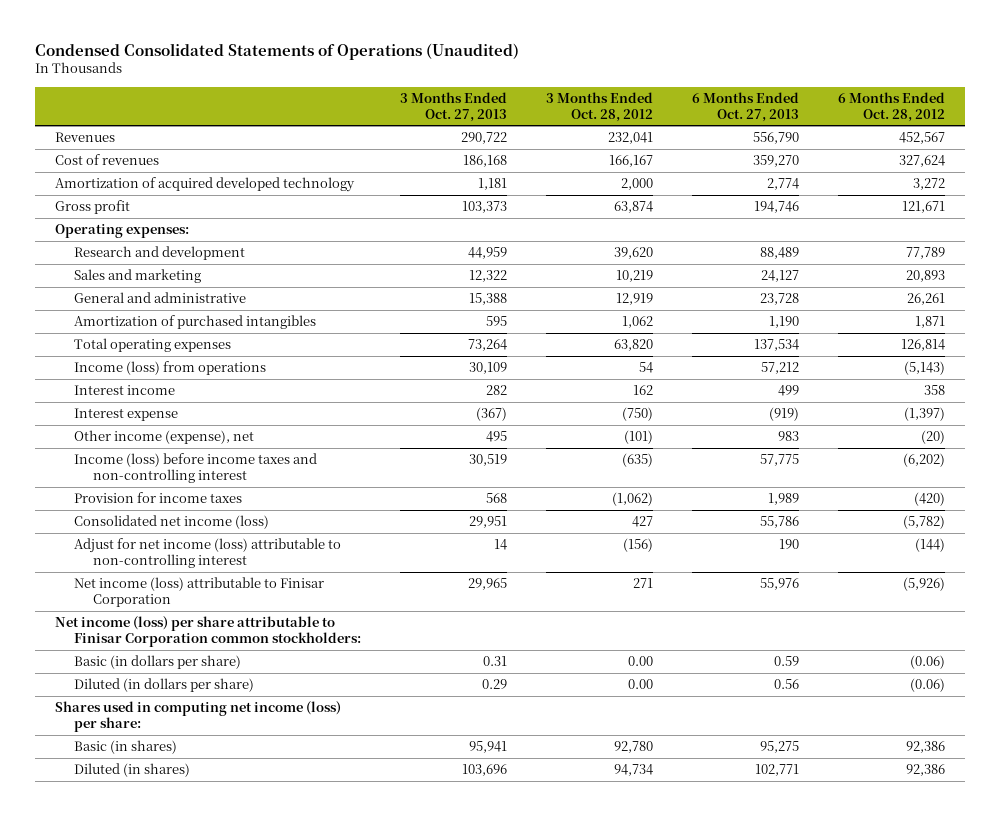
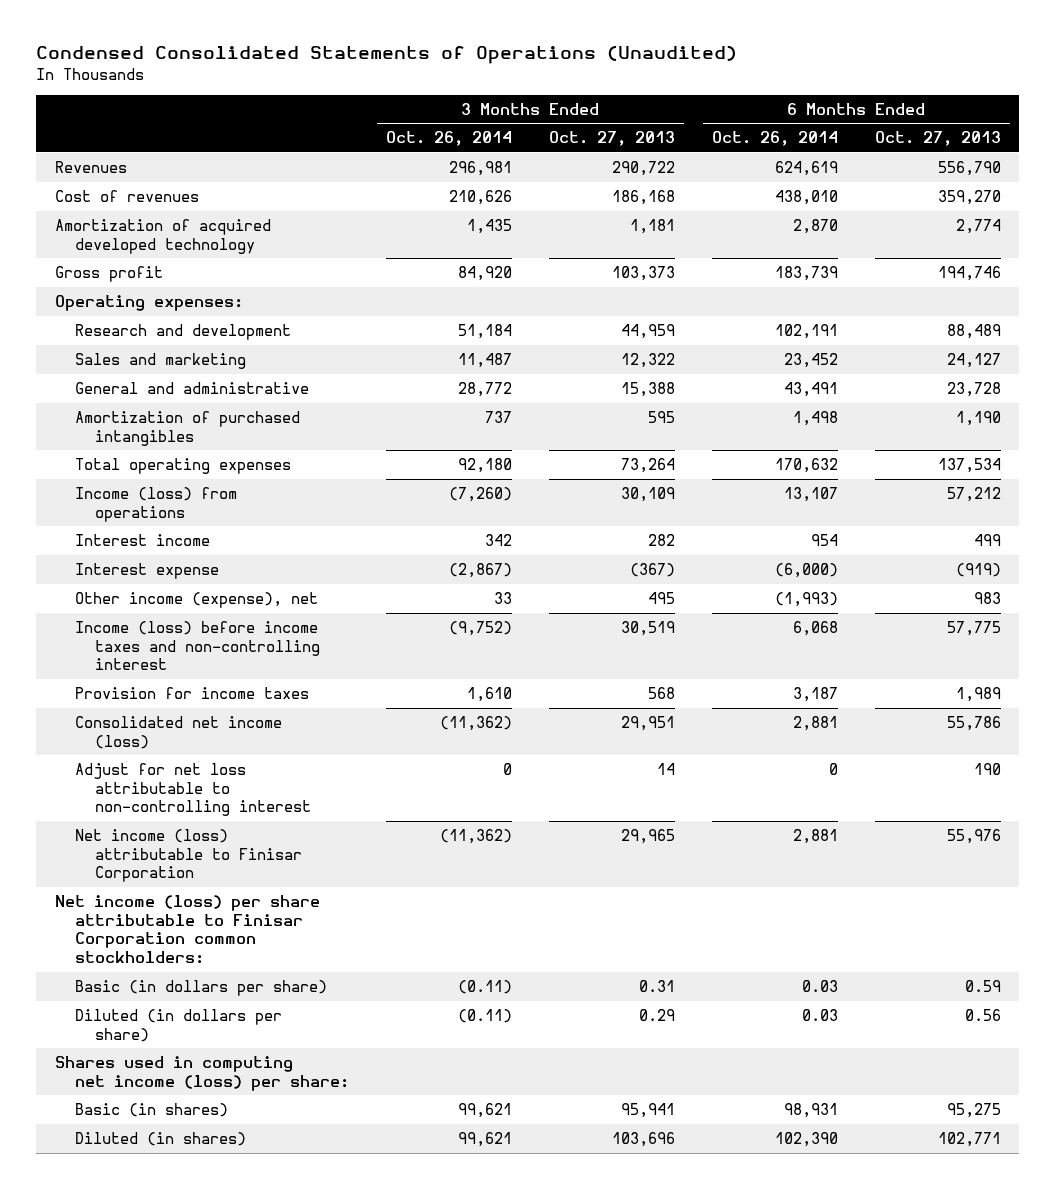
[545,91,653,122] 3 Months Ended Oct. 28, 2012 -> none
[838,91,946,122] 6 Months Ended Oct. 28, 2012 -> none
none -> [385,131,512,147] Oct. 26, 2014
none -> [711,131,838,147] Oct. 26, 2014
[73,538,341,568] Adjust for net income (loss) attributable to non-controlling interest -> [74,762,312,817] Adjust for net loss attributable to non-controlling interest

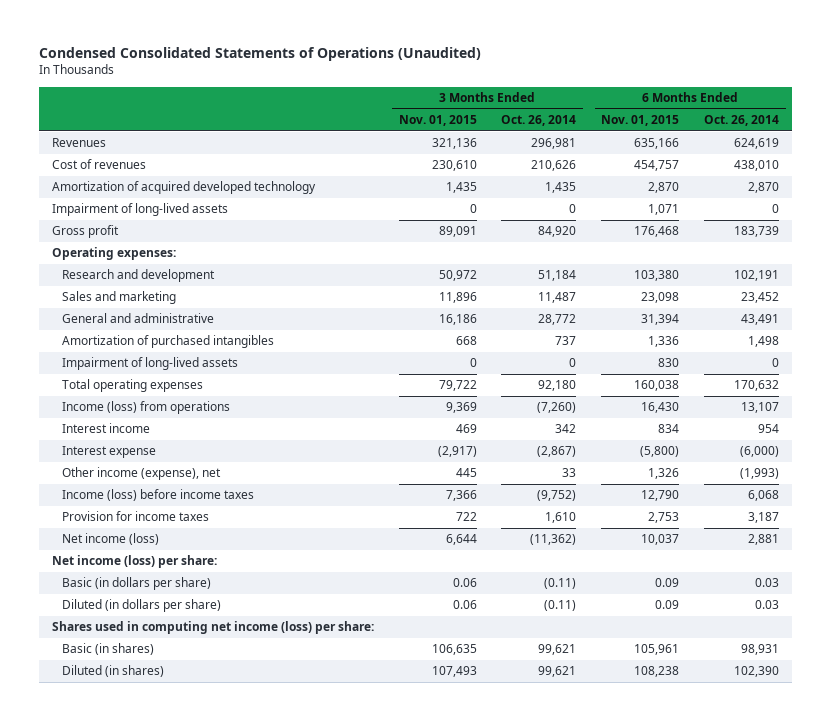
[548,131,675,147] Oct. 27, 2013 -> none
[874,131,1001,147] Oct. 27, 2013 -> none
none -> [398,115,477,127] Nov. 01, 2015
none -> [601,115,680,127] Nov. 01, 2015
none -> [51,203,228,217] Impairment of long-lived assets
none -> [61,357,238,371] Impairment of long-lived assets
[74,620,321,671] Income (loss) before income taxes and non-controlling interest -> [61,489,254,502] Income (loss) before income taxes
[74,715,282,749] Consolidated net income (loss) -> none
[74,762,312,817] Adjust for net loss attributable to non-controlling interest -> none
[74,828,303,883] Net income (loss) attributable to Finisar Corporation -> [61,533,159,546] Net income (loss)
[54,894,320,965] Net income (loss) per share attributable to Finisar Corporation common stockholders: -> [51,555,217,569] Net income (loss) per share:

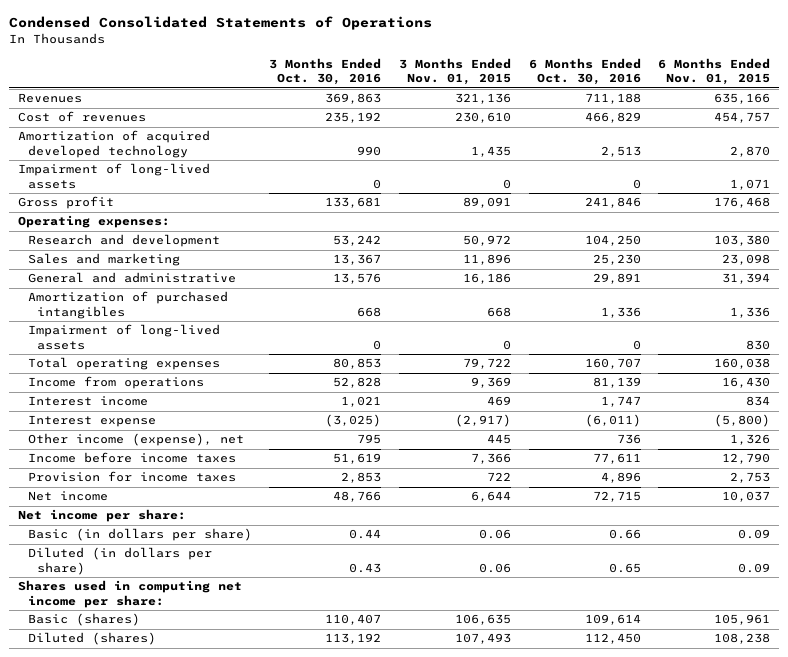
[39,46,482,61] Condensed Consolidated Statements of Operations (Unaudited) -> [9,16,433,31] Condensed Consolidated Statements of Operations
[501,115,577,127] Oct. 26, 2014 -> none
[704,115,780,127] Oct. 26, 2014 -> none
none -> [269,57,382,86] 3 Months Ended Oct. 30, 2016
none -> [528,57,641,86] 6 Months Ended Oct. 30, 2016
[61,401,230,415] Income (loss) from operations -> [27,376,204,390] Income from operations
[61,489,254,502] Income (loss) before income taxes -> [27,452,236,464] Income before income taxes
[61,533,159,546] Net income (loss) -> [27,491,108,502] Net income
[51,555,217,569] Net income (loss) per share: -> [18,509,187,523] Net income per share:
[51,621,374,635] Shares used in computing net income (loss) per share: -> [18,580,243,609] Shares used in computing net income per share:
[61,643,154,656] Basic (in shares) -> [27,613,140,627] Basic (shares)
[61,665,164,678] Diluted (in shares) -> [27,632,156,646] Diluted (shares)

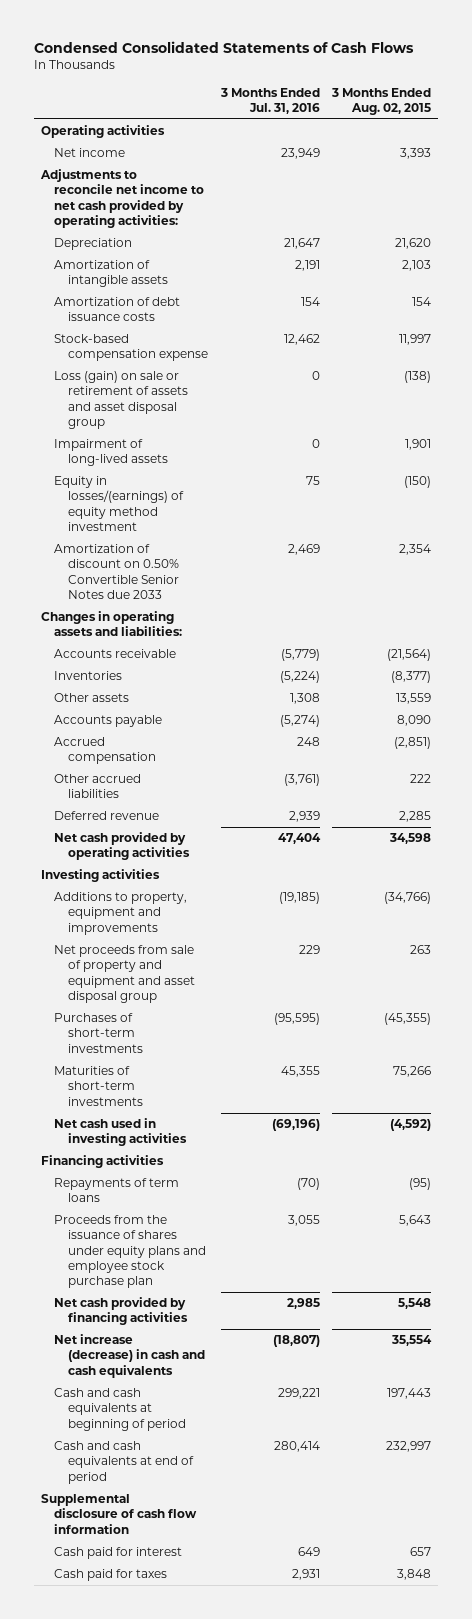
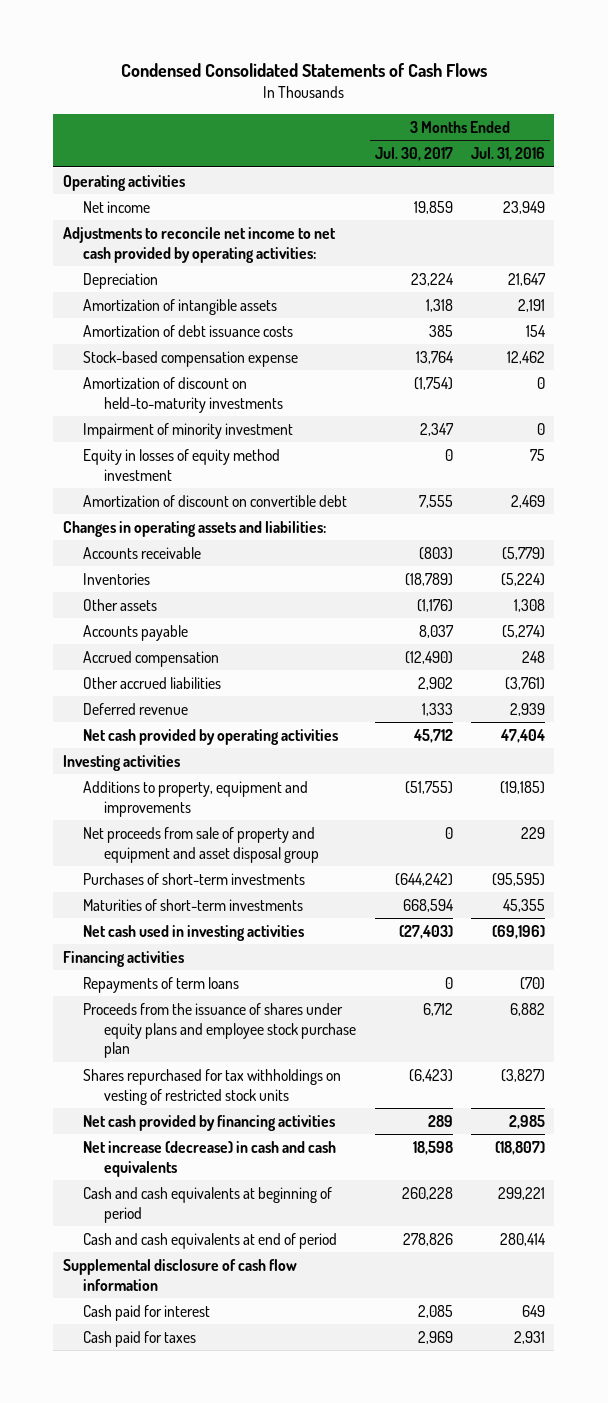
[331,87,432,115] 3 Months Ended Aug. 02, 2015 -> none
none -> [374,147,453,162] Jul. 30, 2017
[54,371,189,429] Loss (gain) on sale or retirement of assets and asset disposal group -> none
[54,439,169,467] Impairment of long-lived assets -> none
none -> [83,376,284,413] Amortization of discount on held-to-maturity investments
none -> [83,422,294,439] Impairment of minority investment
[54,476,185,531] Equity in losses/(earnings) of equity method investment -> [83,448,281,481] Equity in losses of equity method investment
[54,544,180,599] Amortization of discount on 0.50% Convertible Senior Notes due 2033 -> [83,494,348,507] Amortization of discount on convertible debt
[287,1215,320,1227] 3,055 -> [510,1002,546,1016] 6,882
none -> [83,1068,342,1105] Shares repurchased for tax withholdings on vesting of restricted stock units

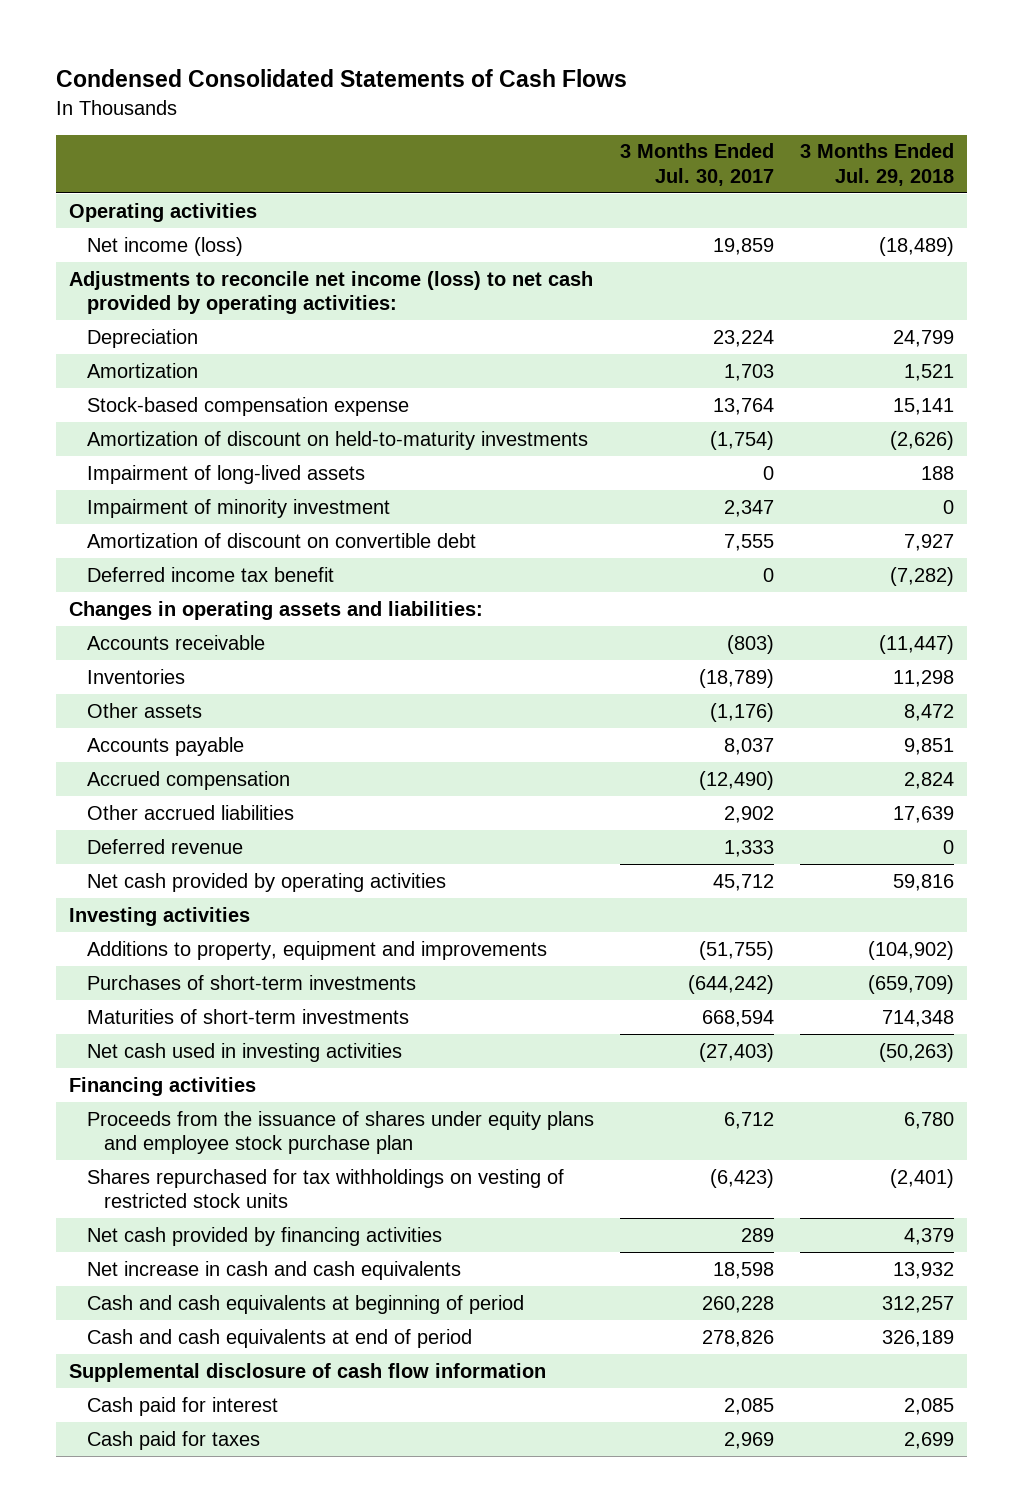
[471,147,546,162] Jul. 31, 2016 -> none
none -> [800,143,955,186] 3 Months Ended Jul. 29, 2018
[83,200,151,213] Net income -> [86,236,243,256] Net income (loss)
[62,226,336,263] Adjustments to reconcile net income to net cash provided by operating activities: -> [69,270,594,315] Adjustments to reconcile net income (loss) to net cash provided by operating activities:
[83,324,294,337] Amortization of debt issuance costs -> none
[83,298,278,315] Amortization of intangible assets -> [86,362,198,378] Amortization
[425,298,453,312] 1,318 -> [723,363,774,381] 1,703
none -> [86,464,365,484] Impairment of long-lived assets
[83,448,281,481] Equity in losses of equity method investment -> none
none -> [86,566,334,582] Deferred income tax benefit
[83,826,320,863] Net proceeds from sale of property and equipment and asset disposal group -> none
[83,976,240,993] Repayments of term loans -> none
[83,1140,337,1177] Net increase (decrease) in cash and cash equivalents -> [86,1260,461,1280] Net increase in cash and cash equivalents

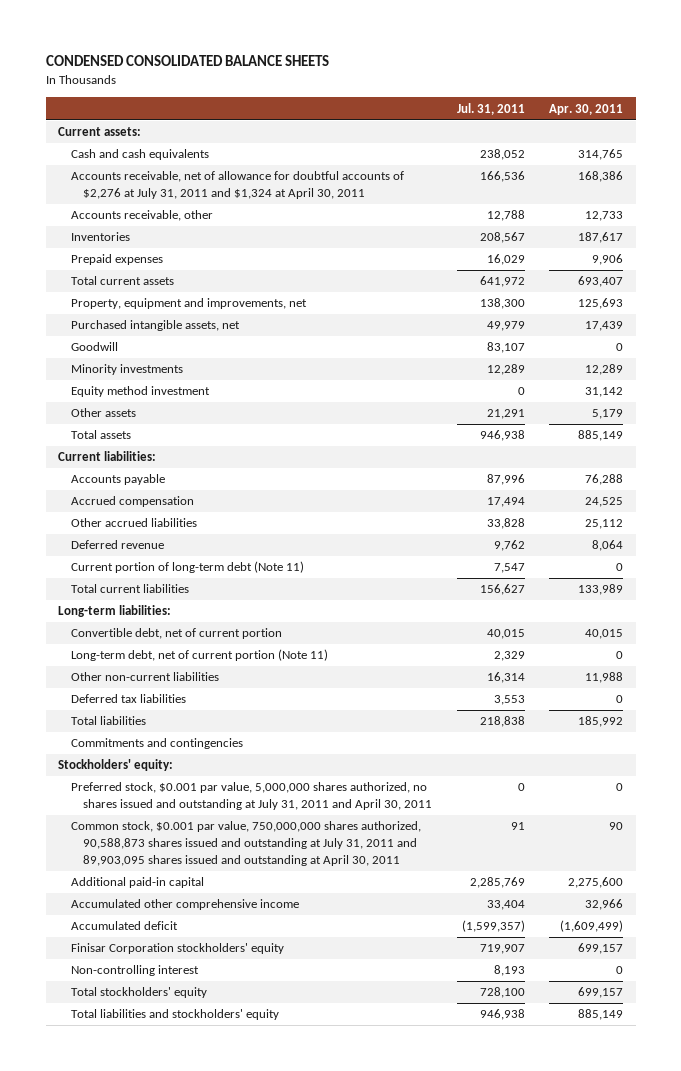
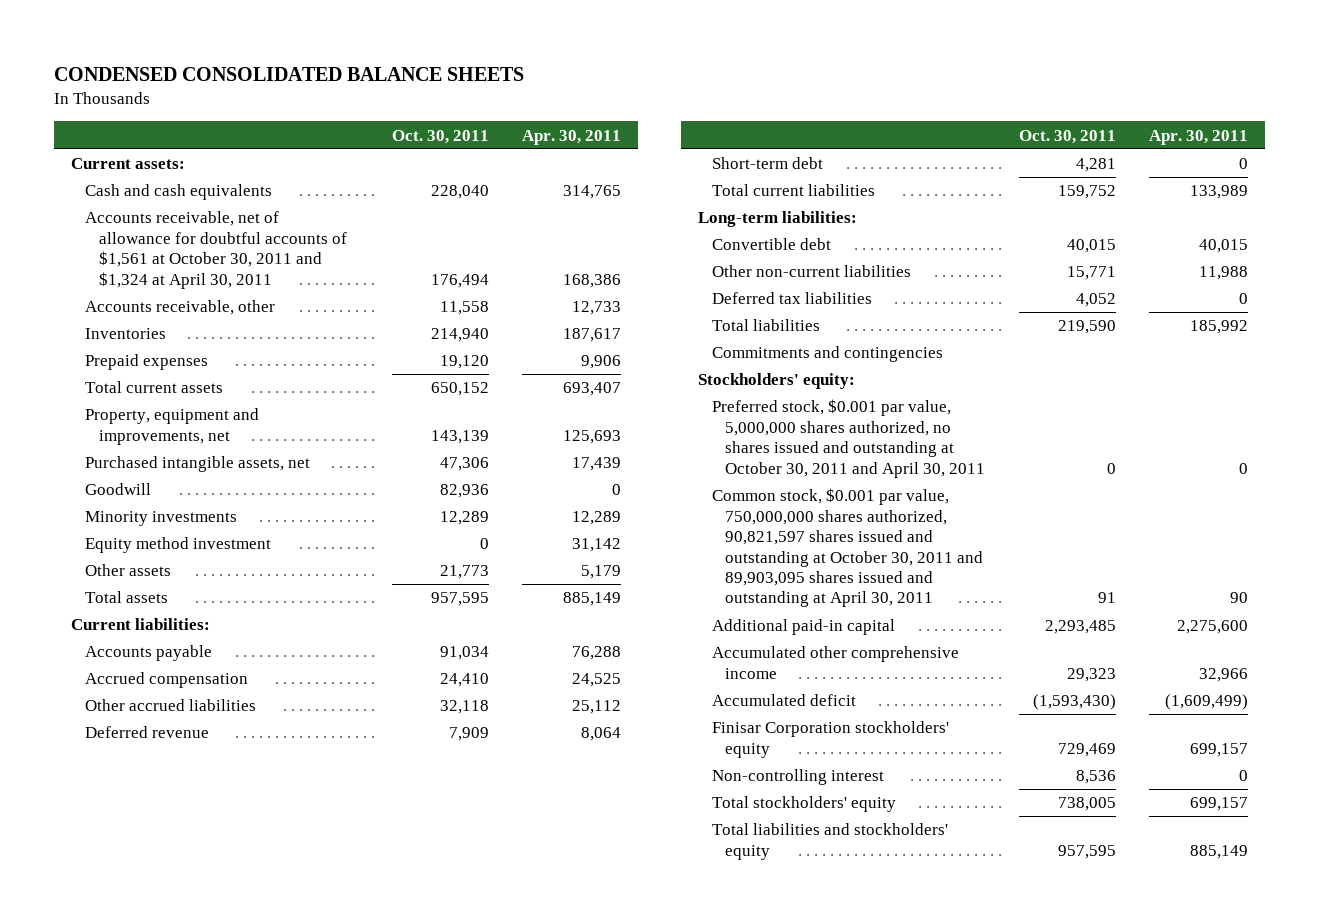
[456,102,525,115] Jul. 31, 2011 -> none
none -> [392,129,490,144] Oct. 30, 2011
[70,171,404,200] Accounts receivable, net of allowance for doubtful accounts of $2,276 at July 31, 2011 and $1,324 at April 30, 2011 -> [84,211,347,289] Accounts receivable, net of allowance for doubtful accounts of $1,561 at October 30, 2011 and $1,324 at April 30, 2011
[70,561,304,574] Current portion of long-term debt (Note 11) -> none
none -> [711,157,823,170] Short-term debt
[70,649,328,662] Long-term debt, net of current portion (Note 11) -> none
[70,628,282,640] Convertible debt, net of current portion -> [711,238,831,251] Convertible debt
[70,782,433,811] Preferred stock, $0.001 par value, 5,000,000 shares authorized, no shares issued and outstanding at July 31, 2011 and April 30, 2011 -> [711,399,986,478] Preferred stock, $0.001 par value, 5,000,000 shares authorized, no shares issued and outstanding at October 30, 2011 and April 30, 2011
[70,821,421,866] Common stock, $0.001 par value, 750,000,000 shares authorized, 90,588,873 shares issued and outstanding at July 31, 2011 and 89,903,095 shares issued and outstanding at April 30, 2011 -> [711,488,984,608] Common stock, $0.001 par value, 750,000,000 shares authorized, 90,821,597 shares issued and outstanding at October 30, 2011 and 89,903,095 shares issued and outstanding at April 30, 2011

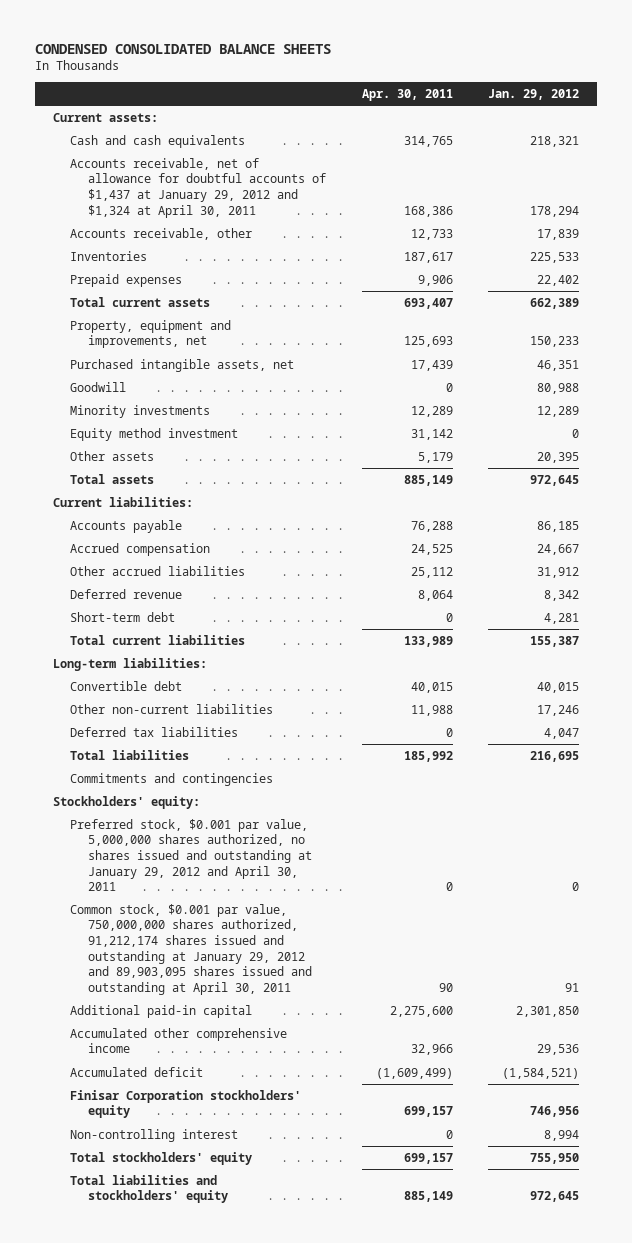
[392,129,490,144] Oct. 30, 2011 -> none
none -> [487,89,579,101] Jan. 29, 2012
[84,211,347,289] Accounts receivable, net of allowance for doubtful accounts of $1,561 at October 30, 2011 and $1,324 at April 30, 2011 -> [70,157,327,218] Accounts receivable, net of allowance for doubtful accounts of $1,437 at January 29, 2012 and $1,324 at April 30, 2011
[711,399,986,478] Preferred stock, $0.001 par value, 5,000,000 shares authorized, no shares issued and outstanding at October 30, 2011 and April 30, 2011 -> [70,818,313,892] Preferred stock, $0.001 par value, 5,000,000 shares authorized, no shares issued and outstanding at January 29, 2012 and April 30, 2011
[711,488,984,608] Common stock, $0.001 par value, 750,000,000 shares authorized, 90,821,597 shares issued and outstanding at October 30, 2011 and 89,903,095 shares issued and outstanding at April 30, 2011 -> [70,903,313,995] Common stock, $0.001 par value, 750,000,000 shares authorized, 91,212,174 shares issued and outstanding at January 29, 2012 and 89,903,095 shares issued and outstanding at April 30, 2011

